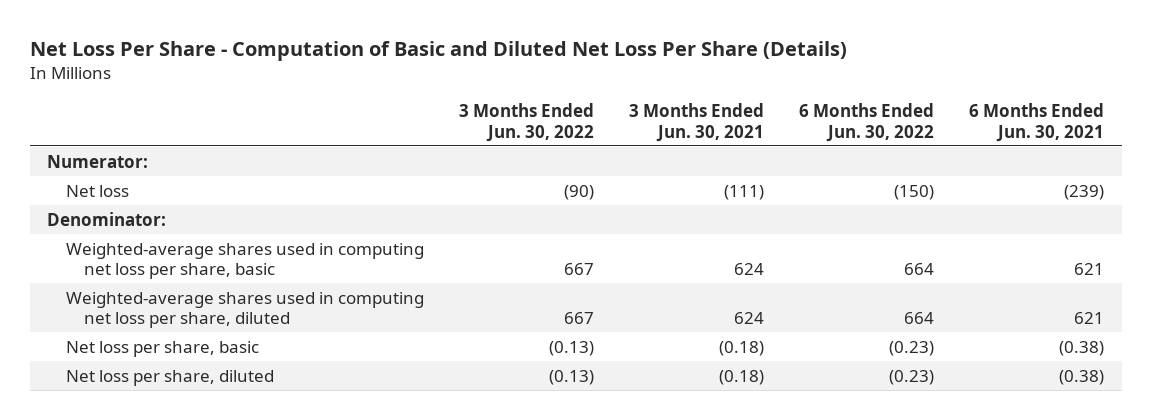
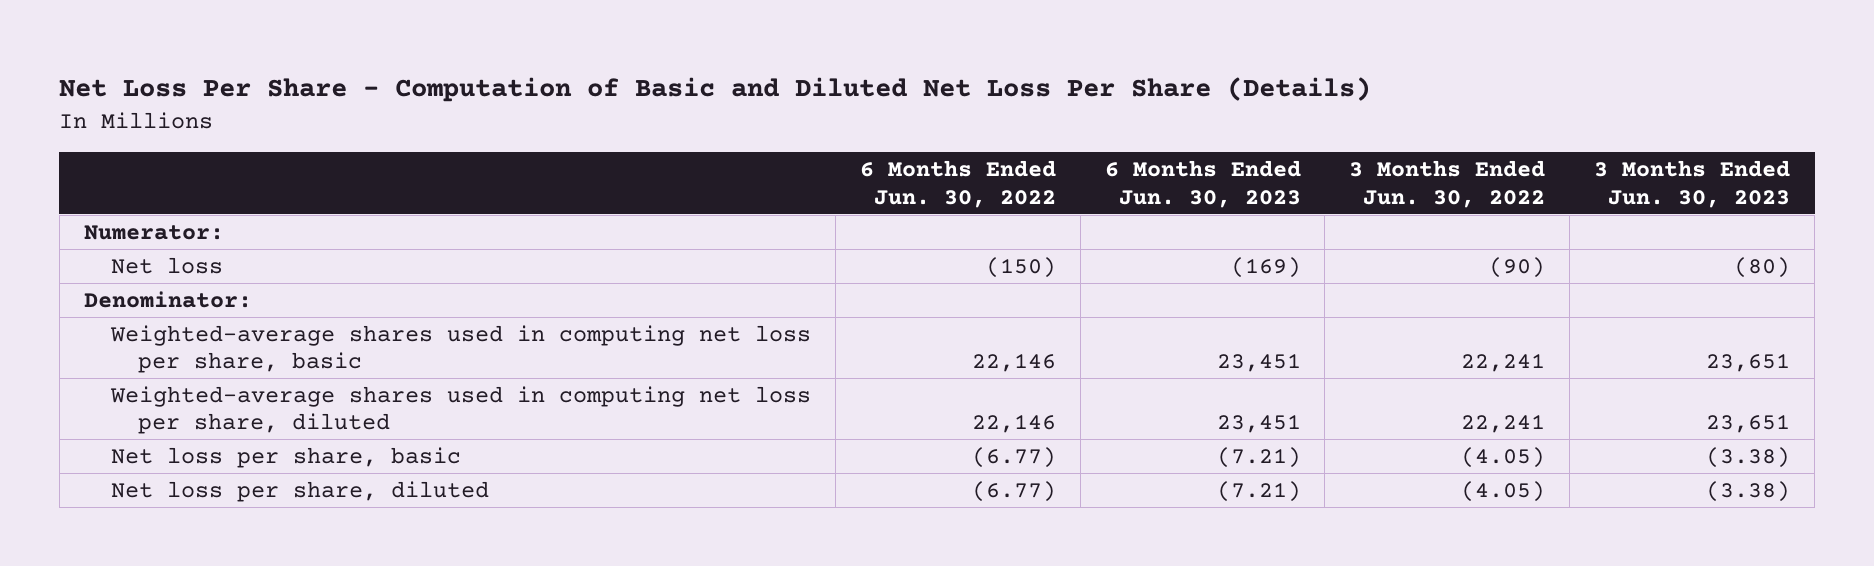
[629,103,765,142] 3 Months Ended Jun. 30, 2021 -> none
[969,103,1105,142] 6 Months Ended Jun. 30, 2021 -> none
none -> [1104,159,1301,208] 6 Months Ended Jun. 30, 2023
none -> [1594,159,1791,208] 3 Months Ended Jun. 30, 2023
[563,263,594,276] 667 -> [1461,353,1546,373] 22,241
[904,263,935,276] 664 -> [971,353,1056,373] 22,146
[563,312,594,325] 667 -> [1461,414,1546,434] 22,241
[904,312,935,325] 664 -> [971,414,1056,434] 22,146
[548,340,594,356] (0.13) -> [1461,446,1546,468] (4.05)
[889,340,935,356] (0.23) -> [971,446,1056,468] (6.77)
[548,369,594,385] (0.13) -> [1461,480,1546,502] (4.05)
[889,369,935,385] (0.23) -> [971,480,1056,502] (6.77)

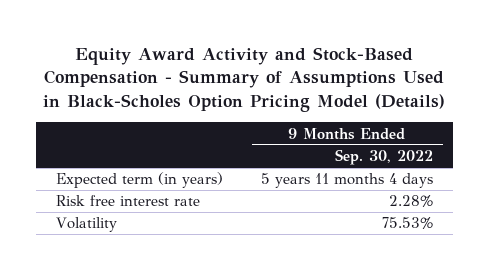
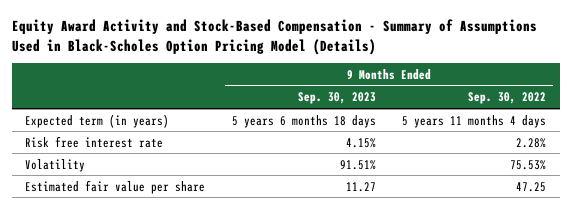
none -> [297,92,376,105] Sep. 30, 2023
none -> [24,179,205,194] Estimated fair value per share

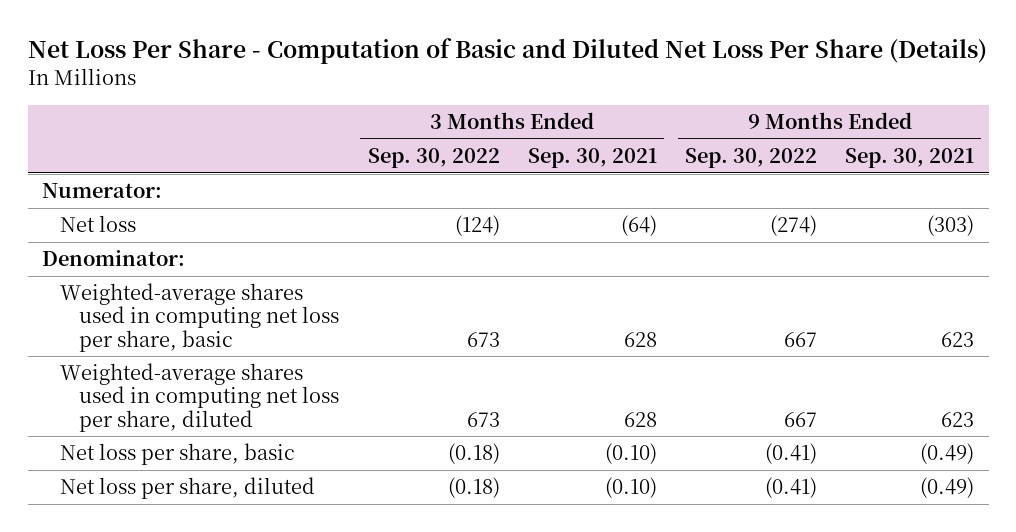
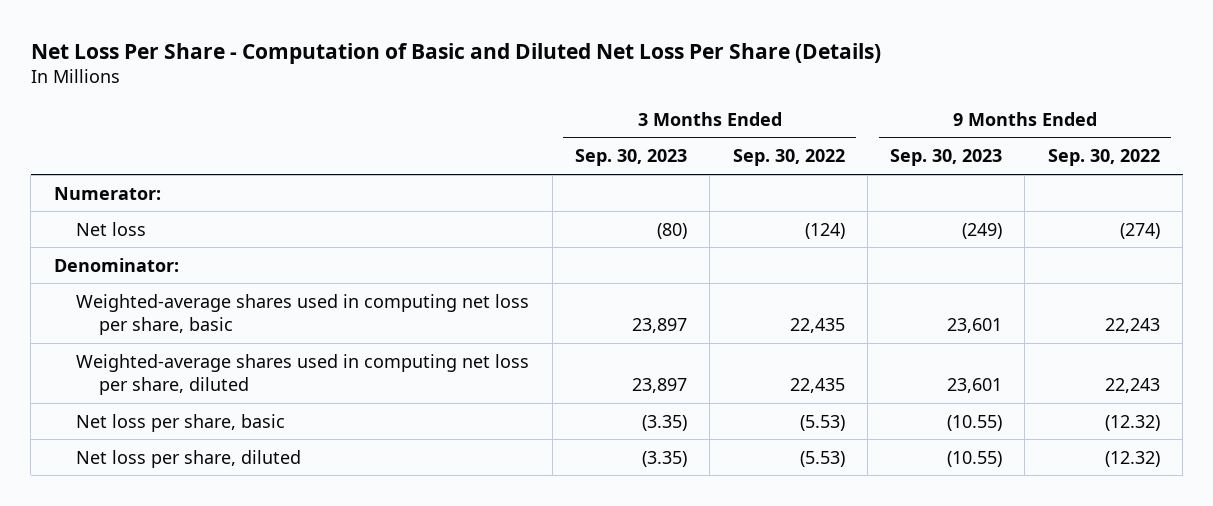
[527,148,657,169] Sep. 30, 2021 -> none
[845,148,975,169] Sep. 30, 2021 -> none
none -> [574,149,687,167] Sep. 30, 2023
none -> [890,149,1003,167] Sep. 30, 2023
[466,331,500,347] 673 -> [789,317,845,333] 22,435
[784,331,818,347] 667 -> [1104,317,1160,333] 22,243
[466,411,500,427] 673 -> [789,377,845,393] 22,435
[784,411,818,427] 667 -> [1104,377,1160,393] 22,243
[447,443,500,465] (0.18) -> [799,414,845,431] (5.53)
[765,443,818,465] (0.41) -> [1104,414,1160,431] (12.32)
[447,477,500,499] (0.18) -> [799,450,845,467] (5.53)
[765,477,818,499] (0.41) -> [1104,450,1160,467] (12.32)

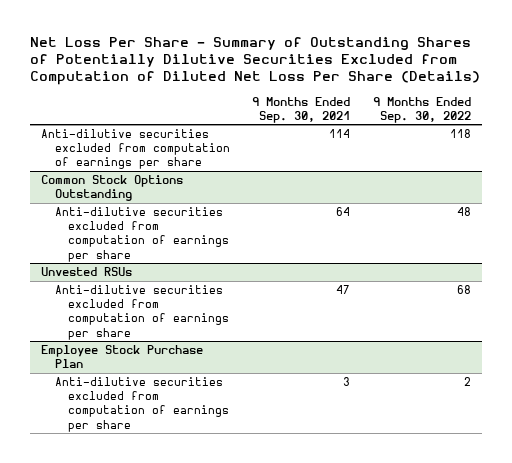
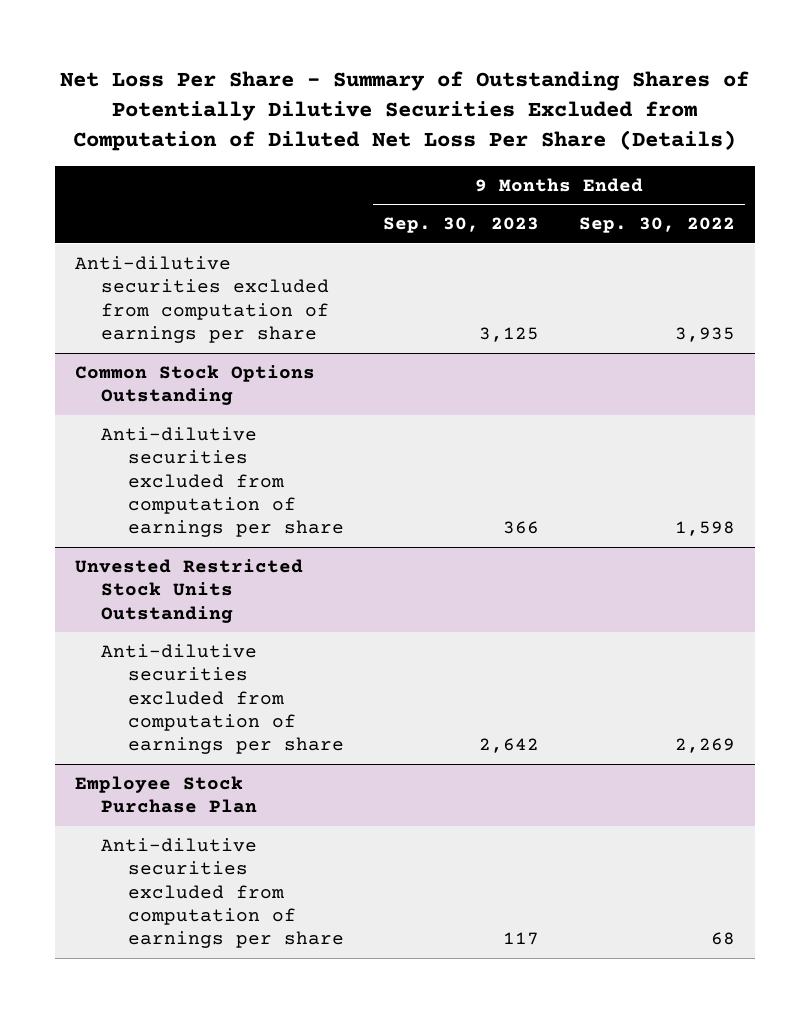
[252,96,351,123] 9 Months Ended Sep. 30, 2021 -> none
none -> [383,217,540,234] Sep. 30, 2023
[449,129,471,139] 118 -> [675,327,736,343] 3,935
[456,207,471,217] 48 -> [675,521,736,537] 1,598
[41,267,133,277] Unvested RSUs -> [75,558,304,623] Unvested Restricted Stock Units Outstanding
[456,285,471,295] 68 -> [675,738,736,754] 2,269
[463,377,471,387] 2 -> [711,932,736,946] 68

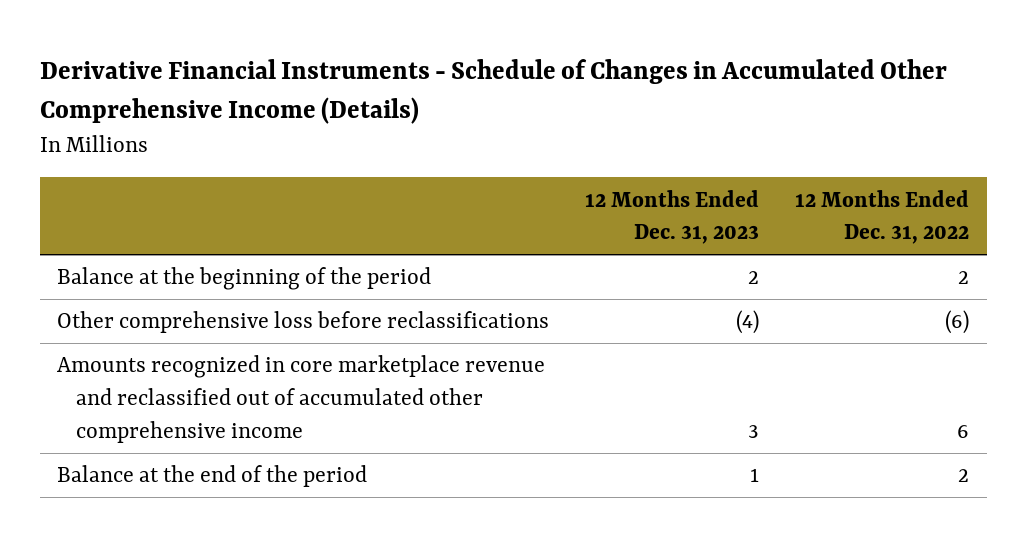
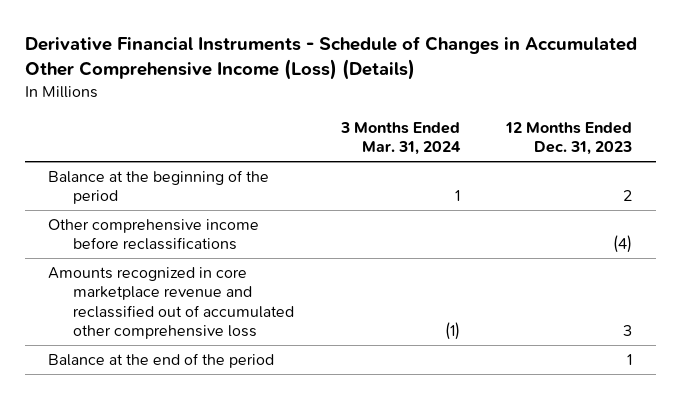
[39,58,947,124] Derivative Financial Instruments - Schedule of Changes in Accumulated Other Comprehensive Income (Details) -> [24,35,637,81] Derivative Financial Instruments - Schedule of Changes in Accumulated Other Comprehensive Income (Loss) (Details)
[795,189,970,245] 12 Months Ended Dec. 31, 2022 -> none
none -> [339,121,461,156] 3 Months Ended Mar. 31, 2024
[57,311,550,334] Other comprehensive loss before reclassifications -> [48,218,260,251] Other comprehensive income before reclassifications
[57,355,546,443] Amounts recognized in core marketplace revenue and reclassified out of accumulated other comprehensive income -> [48,266,294,339] Amounts recognized in core marketplace revenue and reclassified out of accumulated other comprehensive loss

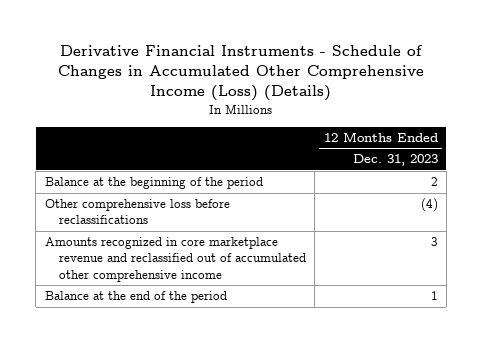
[339,121,461,156] 3 Months Ended Mar. 31, 2024 -> none
[48,218,260,251] Other comprehensive income before reclassifications -> [44,199,230,225] Other comprehensive loss before reclassifications
[48,266,294,339] Amounts recognized in core marketplace revenue and reclassified out of accumulated other comprehensive loss -> [44,237,307,282] Amounts recognized in core marketplace revenue and reclassified out of accumulated other comprehensive income

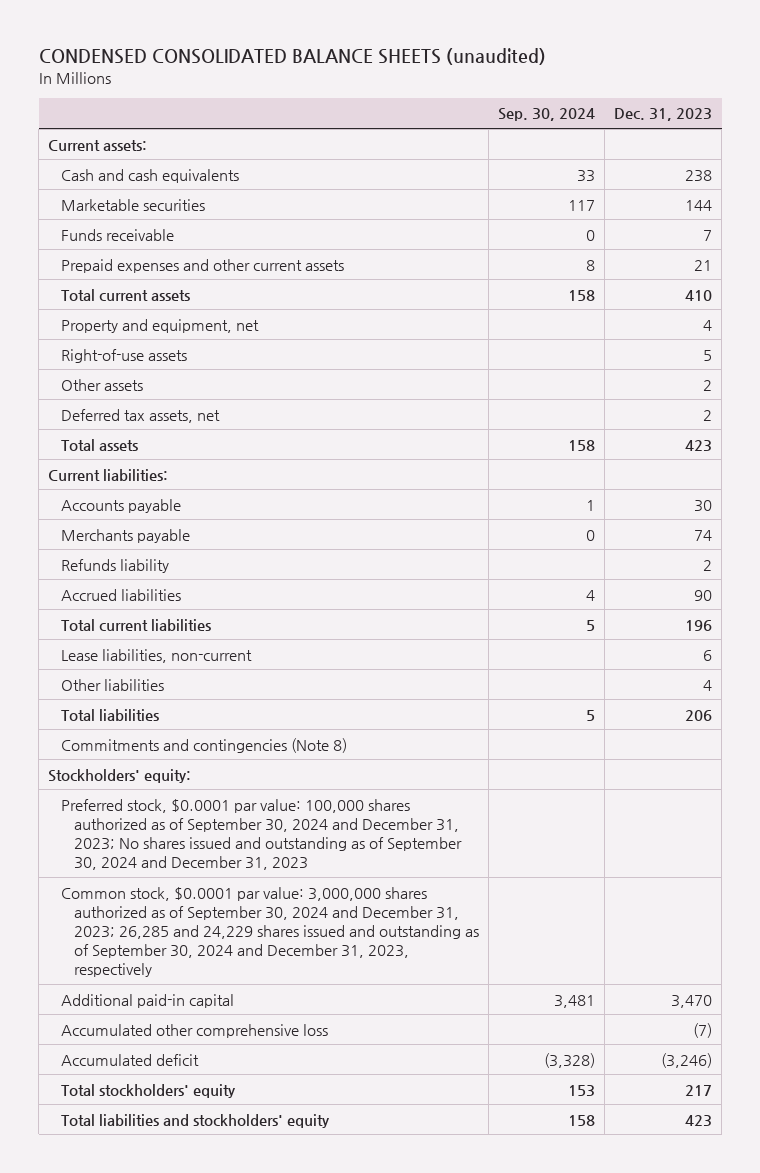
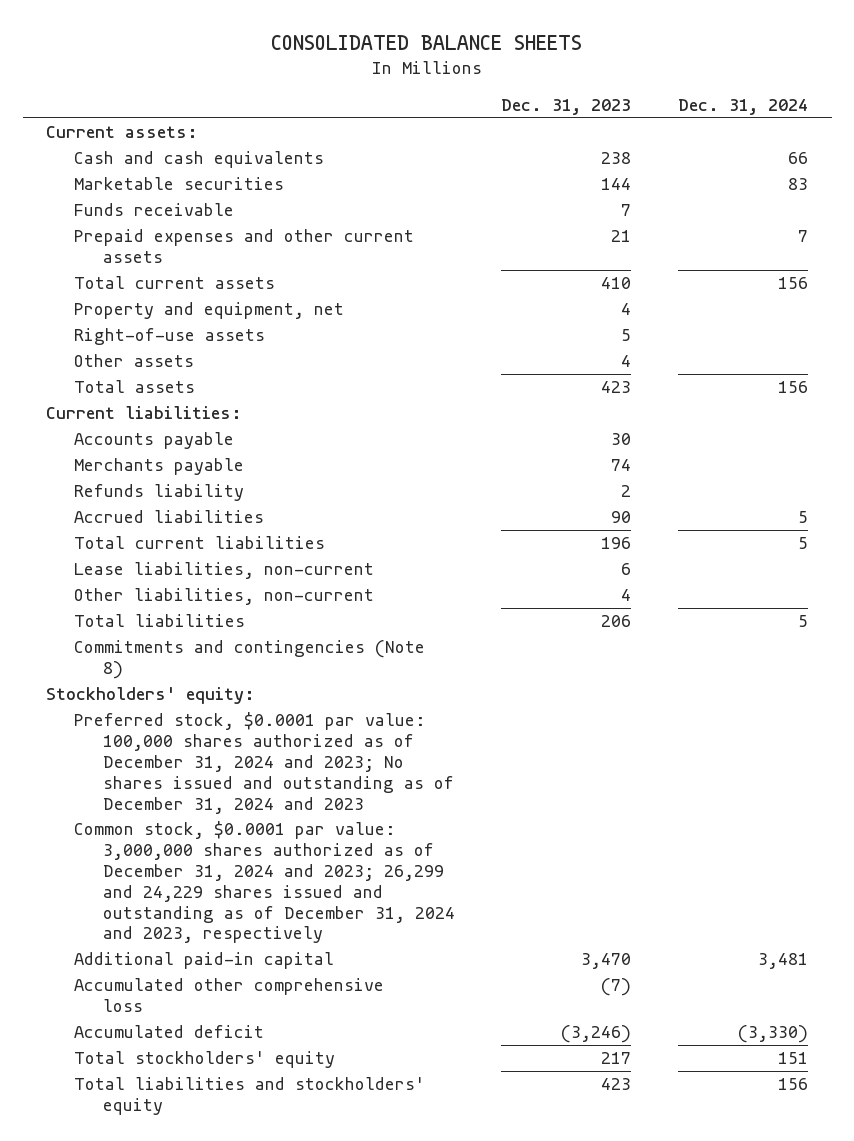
[38,48,546,66] CONDENSED CONSOLIDATED BALANCE SHEETS (unaudited) -> [271,35,583,51] CONSOLIDATED BALANCE SHEETS
[498,108,596,122] Sep. 30, 2024 -> none
none -> [678,98,809,115] Dec. 31, 2024
[61,408,221,423] Deferred tax assets, net -> none
[703,379,713,391] 2 -> [621,354,632,367] 4
[61,678,165,691] Other liabilities -> [74,587,375,605] Other liabilities, non-current
[61,798,462,870] Preferred stock, $0.0001 par value: 100,000 shares authorized as of September 30, 2024 and December 31, 2023; No shares issued and outstanding as of September 30, 2024 and December 31, 2023 -> [74,711,454,814] Preferred stock, $0.0001 par value: 100,000 shares authorized as of December 31, 2024 and 2023; No shares issued and outstanding as of December 31, 2024 and 2023
[61,886,479,977] Common stock, $0.0001 par value: 3,000,000 shares authorized as of September 30, 2024 and December 31, 2023; 26,285 and 24,229 shares issued and outstanding as of September 30, 2024 and December 31, 2023, respectively -> [74,820,455,944] Common stock, $0.0001 par value: 3,000,000 shares authorized as of December 31, 2024 and 2023; 26,299 and 24,229 shares issued and outstanding as of December 31, 2024 and 2023, respectively

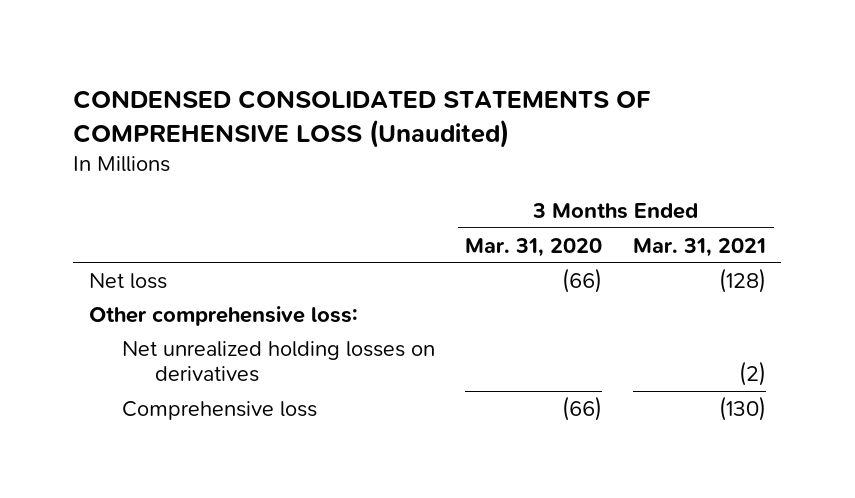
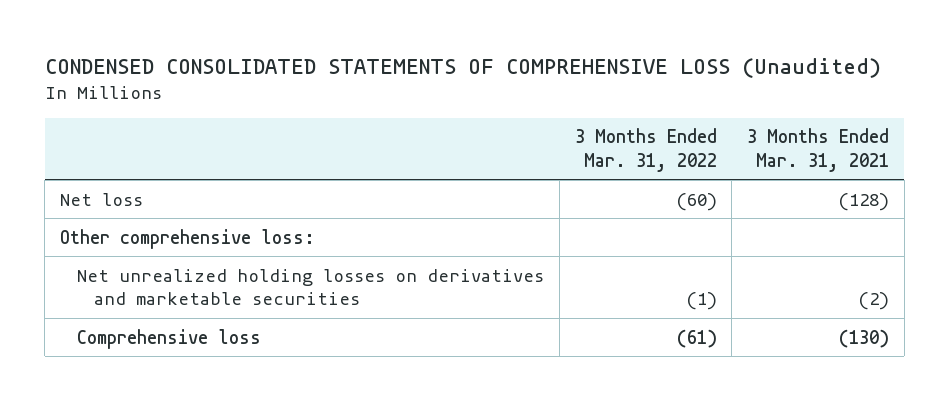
[465,237,603,257] Mar. 31, 2020 -> none
none -> [574,128,717,172] 3 Months Ended Mar. 31, 2022
[121,340,435,383] Net unrealized holding losses on derivatives -> [77,268,545,305] Net unrealized holding losses on derivatives and marketable securities

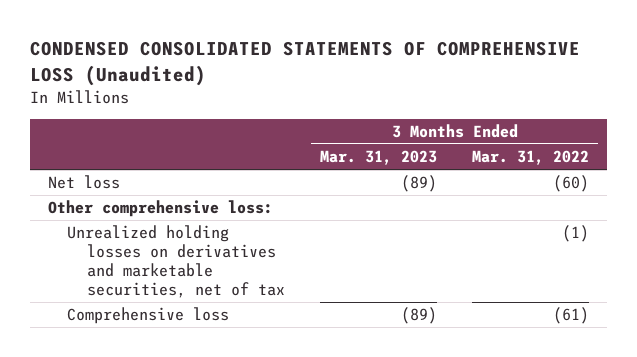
[747,128,890,172] 3 Months Ended Mar. 31, 2021 -> none
none -> [320,150,438,166] Mar. 31, 2023
[77,268,545,305] Net unrealized holding losses on derivatives and marketable securities -> [67,225,285,299] Unrealized holding losses on derivatives and marketable securities, net of tax

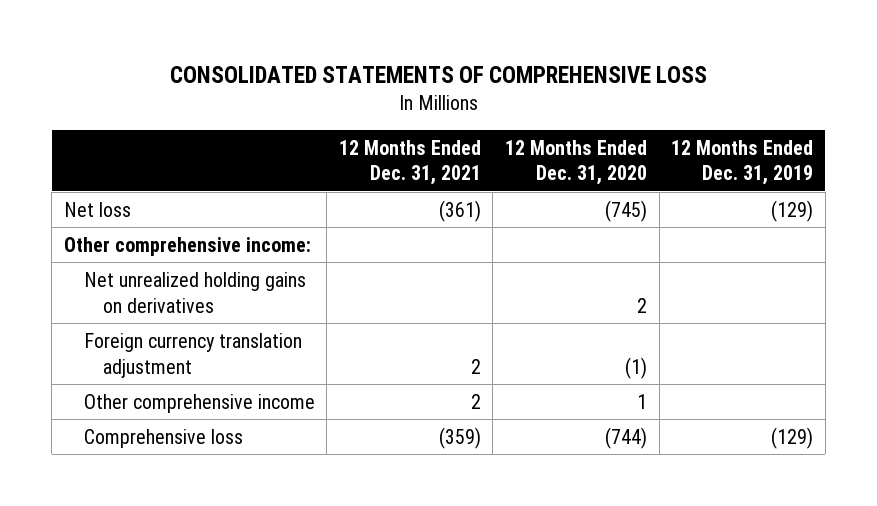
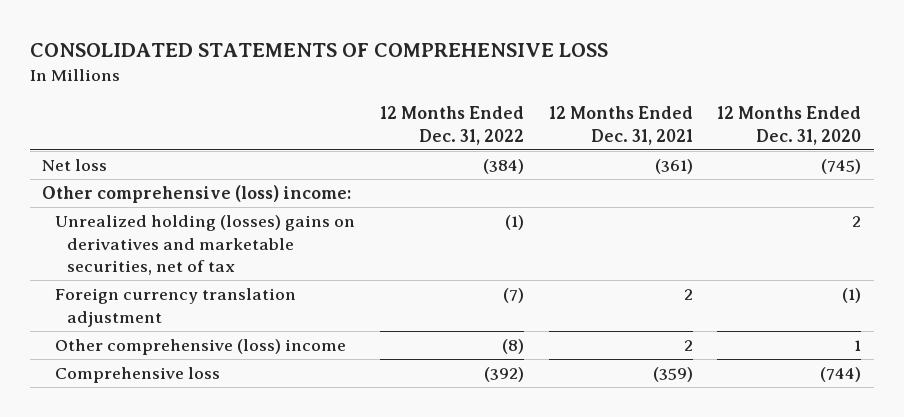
[671,139,814,186] 12 Months Ended Dec. 31, 2019 -> none
none -> [379,106,524,145] 12 Months Ended Dec. 31, 2022
[63,236,311,256] Other comprehensive income: -> [42,185,352,204] Other comprehensive (loss) income:
[83,271,306,313] Net unrealized holding gains on derivatives -> [54,215,355,275] Unrealized holding (losses) gains on derivatives and marketable securities, net of tax
[83,393,315,413] Other comprehensive income -> [54,339,346,356] Other comprehensive (loss) income

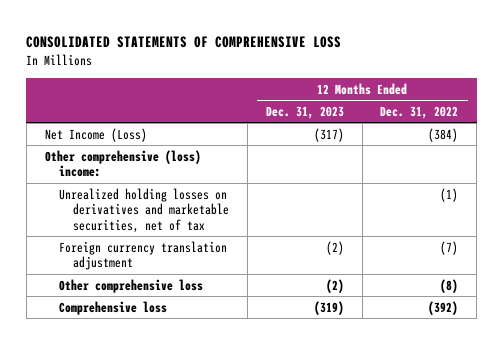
[548,106,693,145] 12 Months Ended Dec. 31, 2021 -> none
[717,106,862,145] 12 Months Ended Dec. 31, 2020 -> none
none -> [265,105,344,119] Dec. 31, 2023
[42,159,108,172] Net loss -> [44,127,147,142] Net Income (Loss)
[54,215,355,275] Unrealized holding (losses) gains on derivatives and marketable securities, net of tax -> [58,187,230,233] Unrealized holding losses on derivatives and marketable securities, net of tax
[54,339,346,356] Other comprehensive (loss) income -> [58,278,203,293] Other comprehensive loss

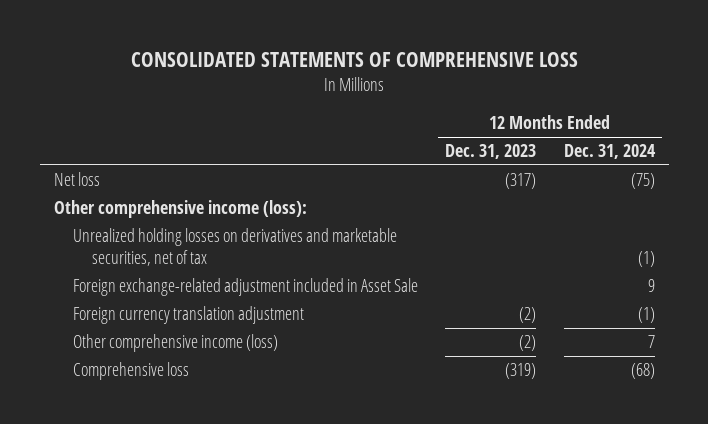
[380,105,459,119] Dec. 31, 2022 -> none
none -> [563,144,656,160] Dec. 31, 2024
[44,127,147,142] Net Income (Loss) -> [53,172,100,187] Net loss
[44,149,201,178] Other comprehensive (loss) income: -> [53,200,307,219] Other comprehensive income (loss):
none -> [72,278,418,297] Foreign exchange-related adjustment included in Asset Sale
[58,278,203,293] Other comprehensive loss -> [72,334,278,353] Other comprehensive income (loss)

